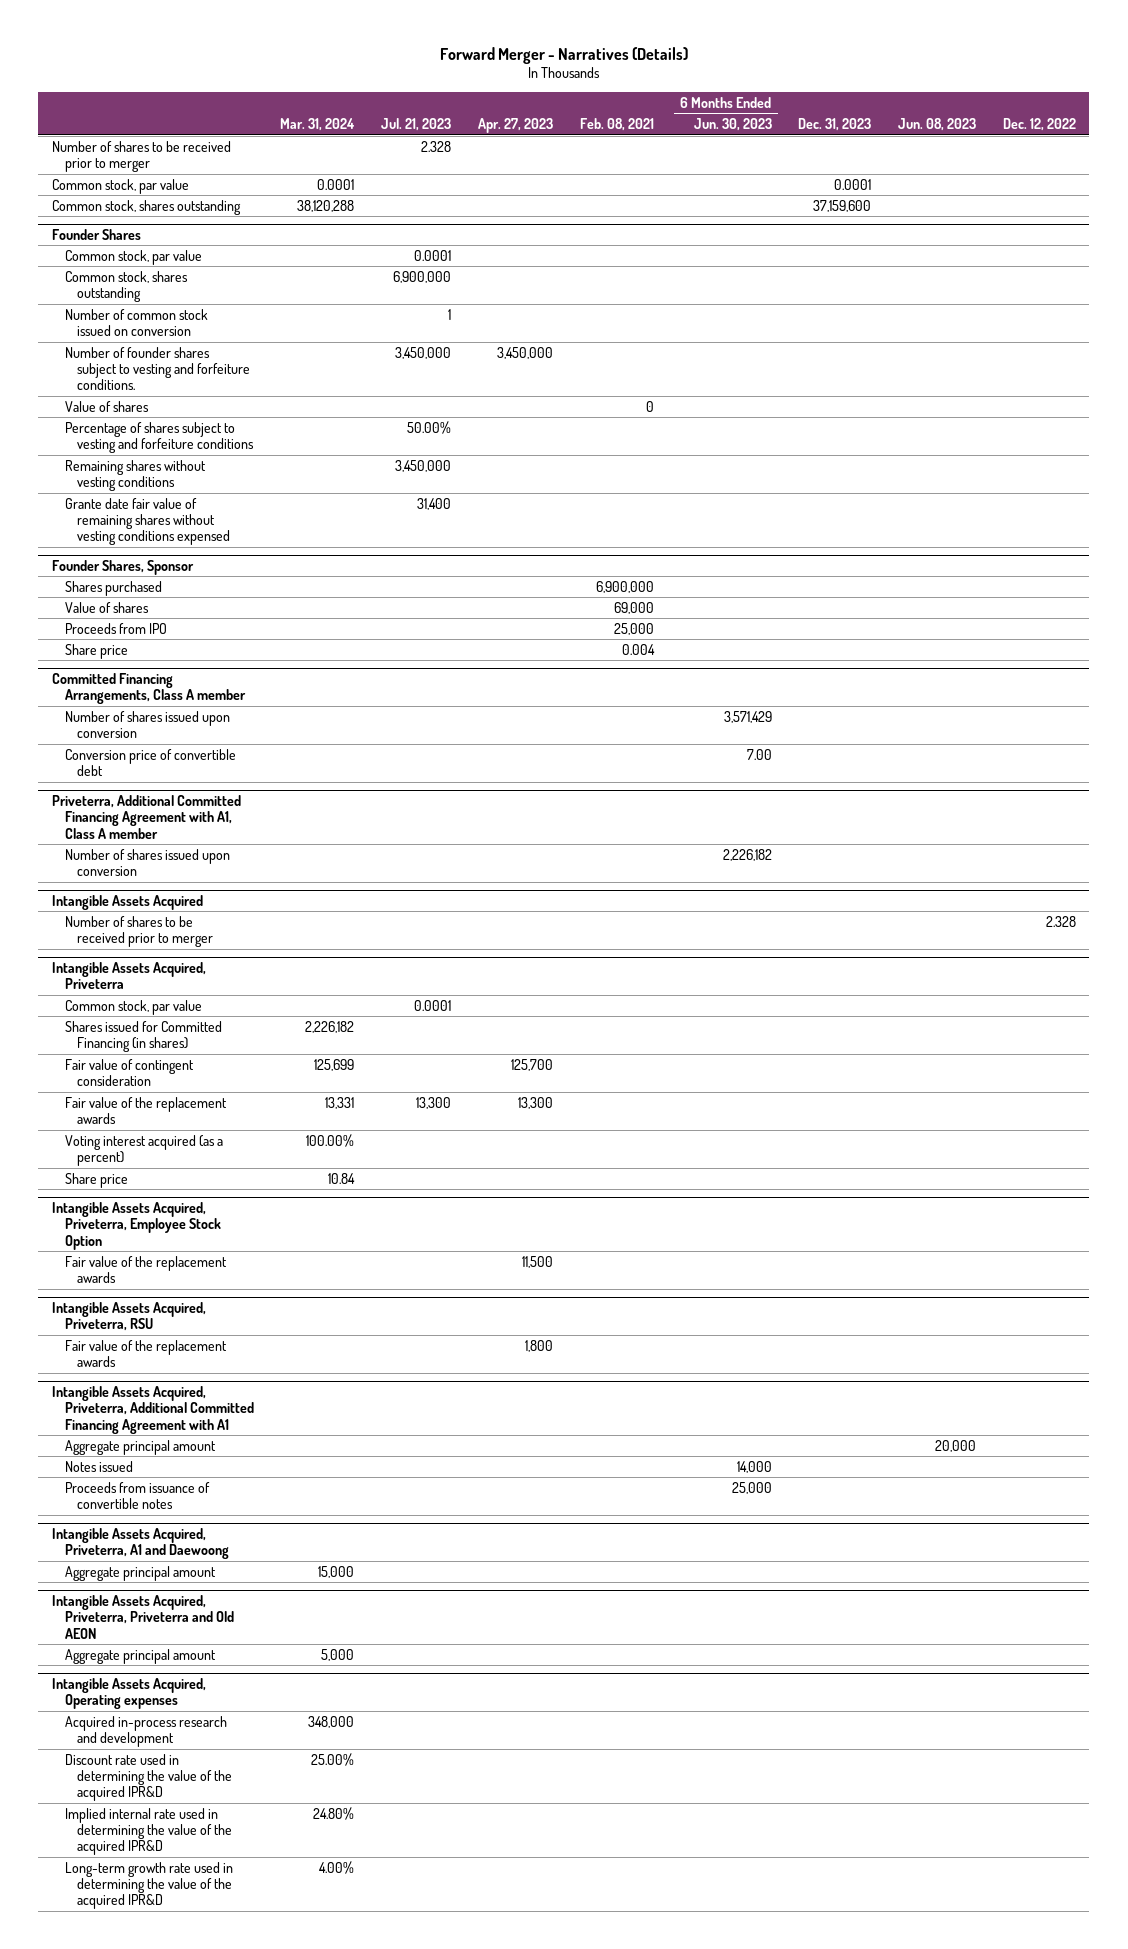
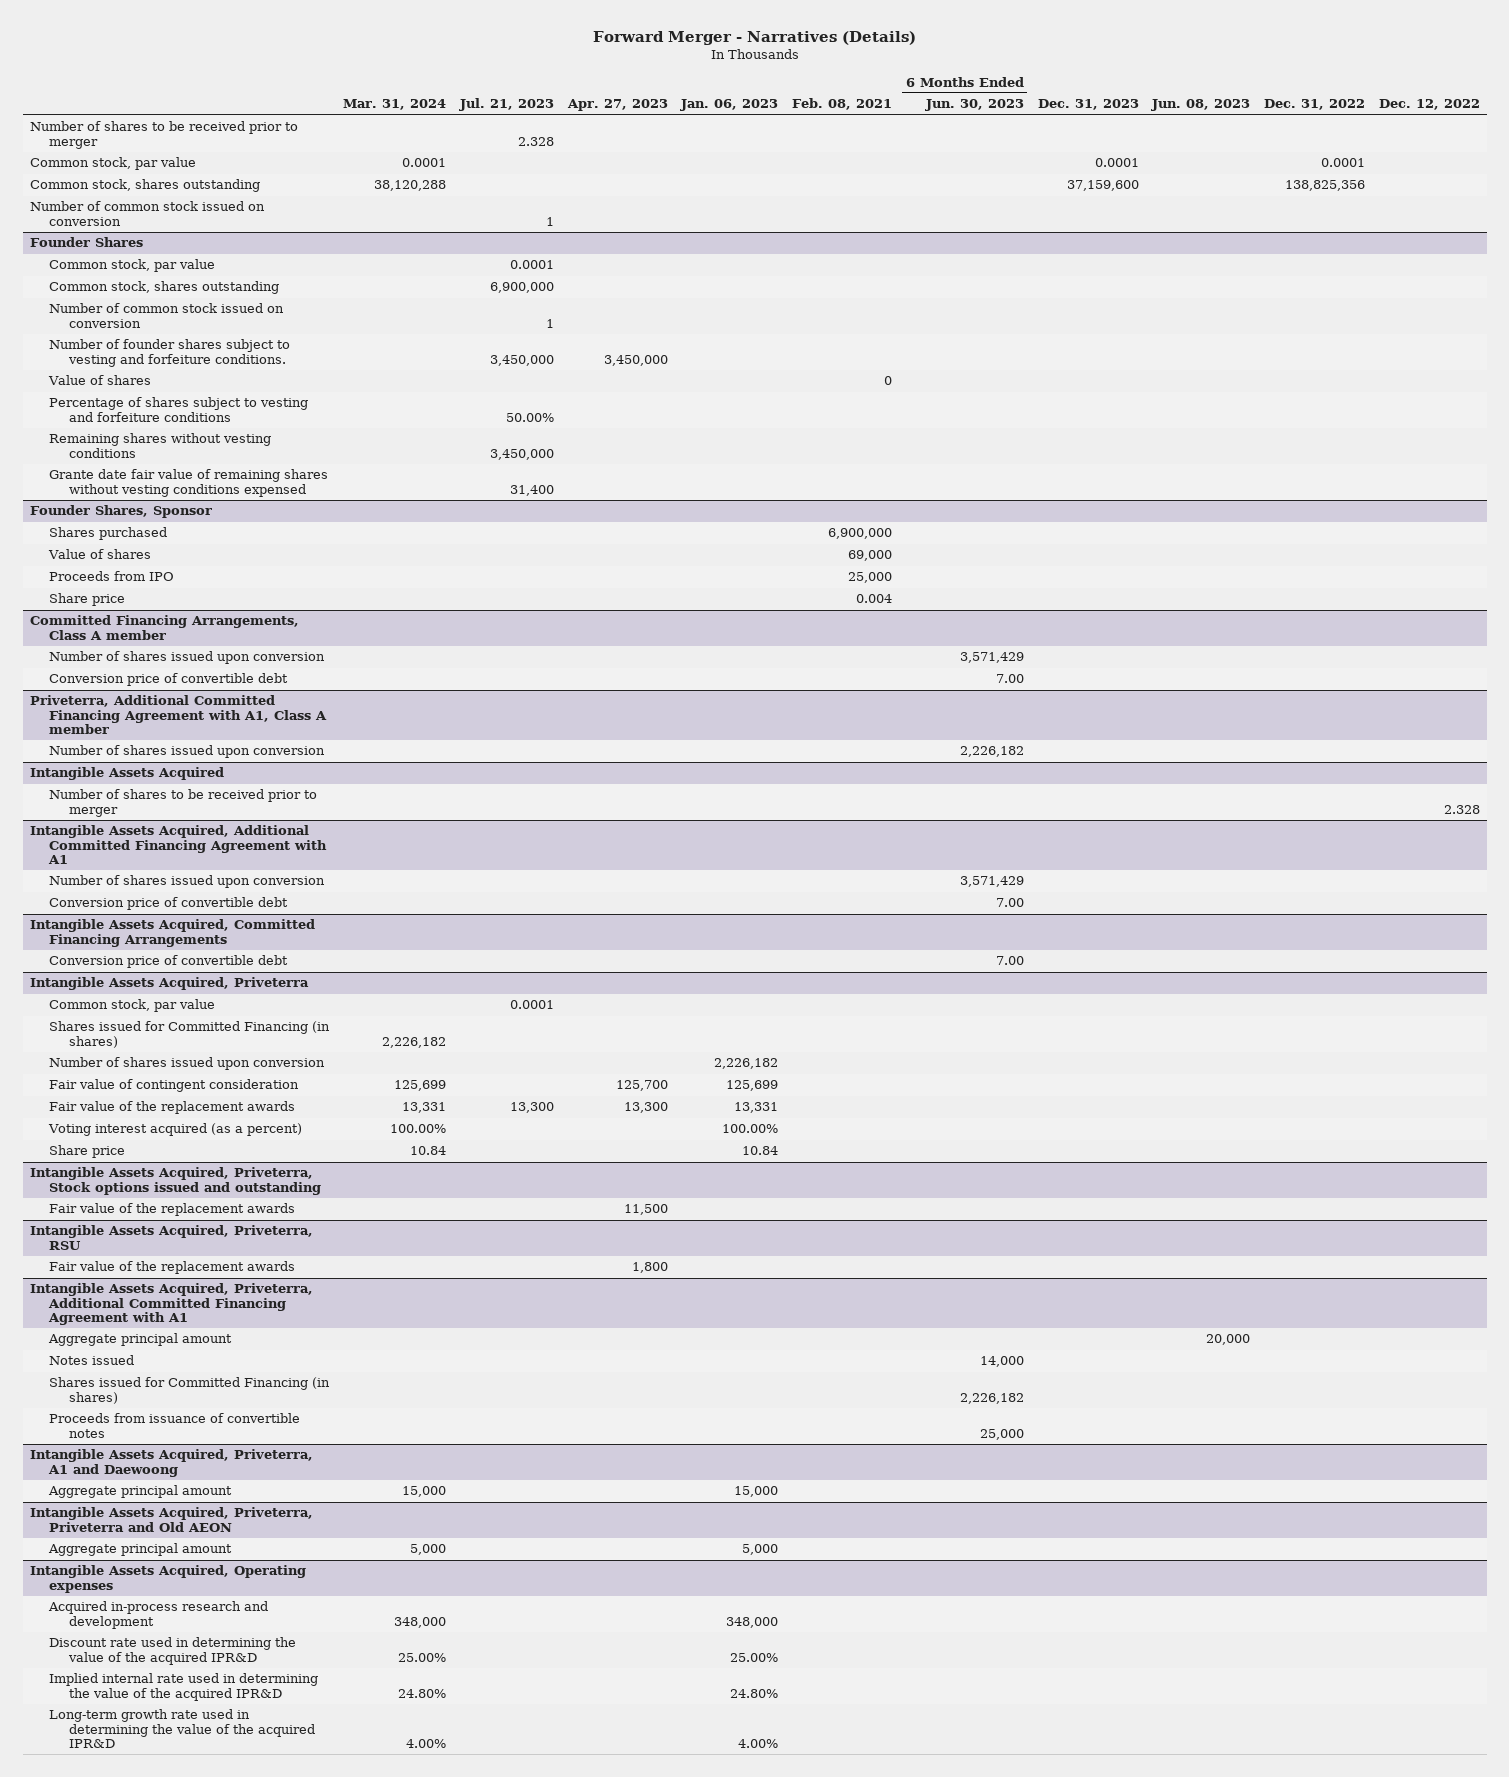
none -> [680,99,779,112] Jan. 06, 2023
none -> [1264,99,1366,111] Dec. 31, 2022
none -> [29,201,265,226] Number of common stock issued on conversion
none -> [29,825,328,865] Intangible Assets Acquired, Additional Committed Financing Agreement with A1
none -> [49,875,326,889] Number of shares issued upon conversion
none -> [49,897,289,911] Conversion price of convertible debt
none -> [29,919,315,947] Intangible Assets Acquired, Committed Financing Arrangements
none -> [49,955,289,969] Conversion price of convertible debt
none -> [49,1057,326,1071] Number of shares issued upon conversion
[51,1201,221,1250] Intangible Assets Acquired, Priveterra, Employee Stock Option -> [29,1167,322,1195] Intangible Assets Acquired, Priveterra, Stock options issued and outstanding
none -> [49,1377,331,1404] Shares issued for Committed Financing (in shares)

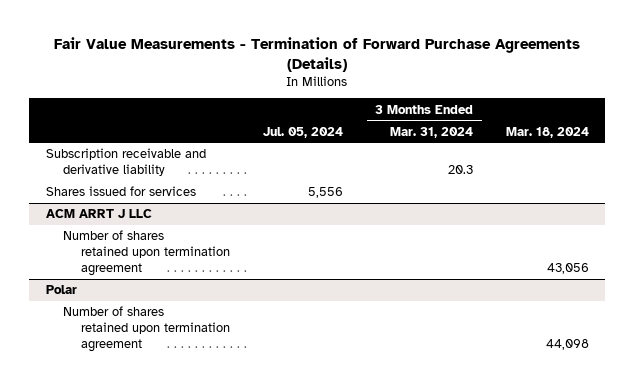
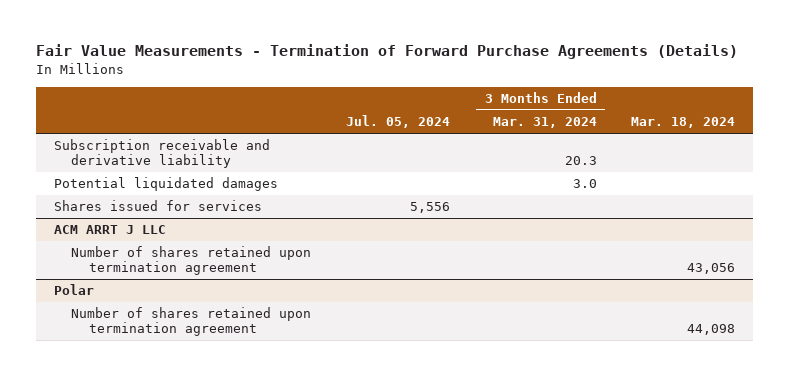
none -> [53,177,278,192] Potential liquidated damages

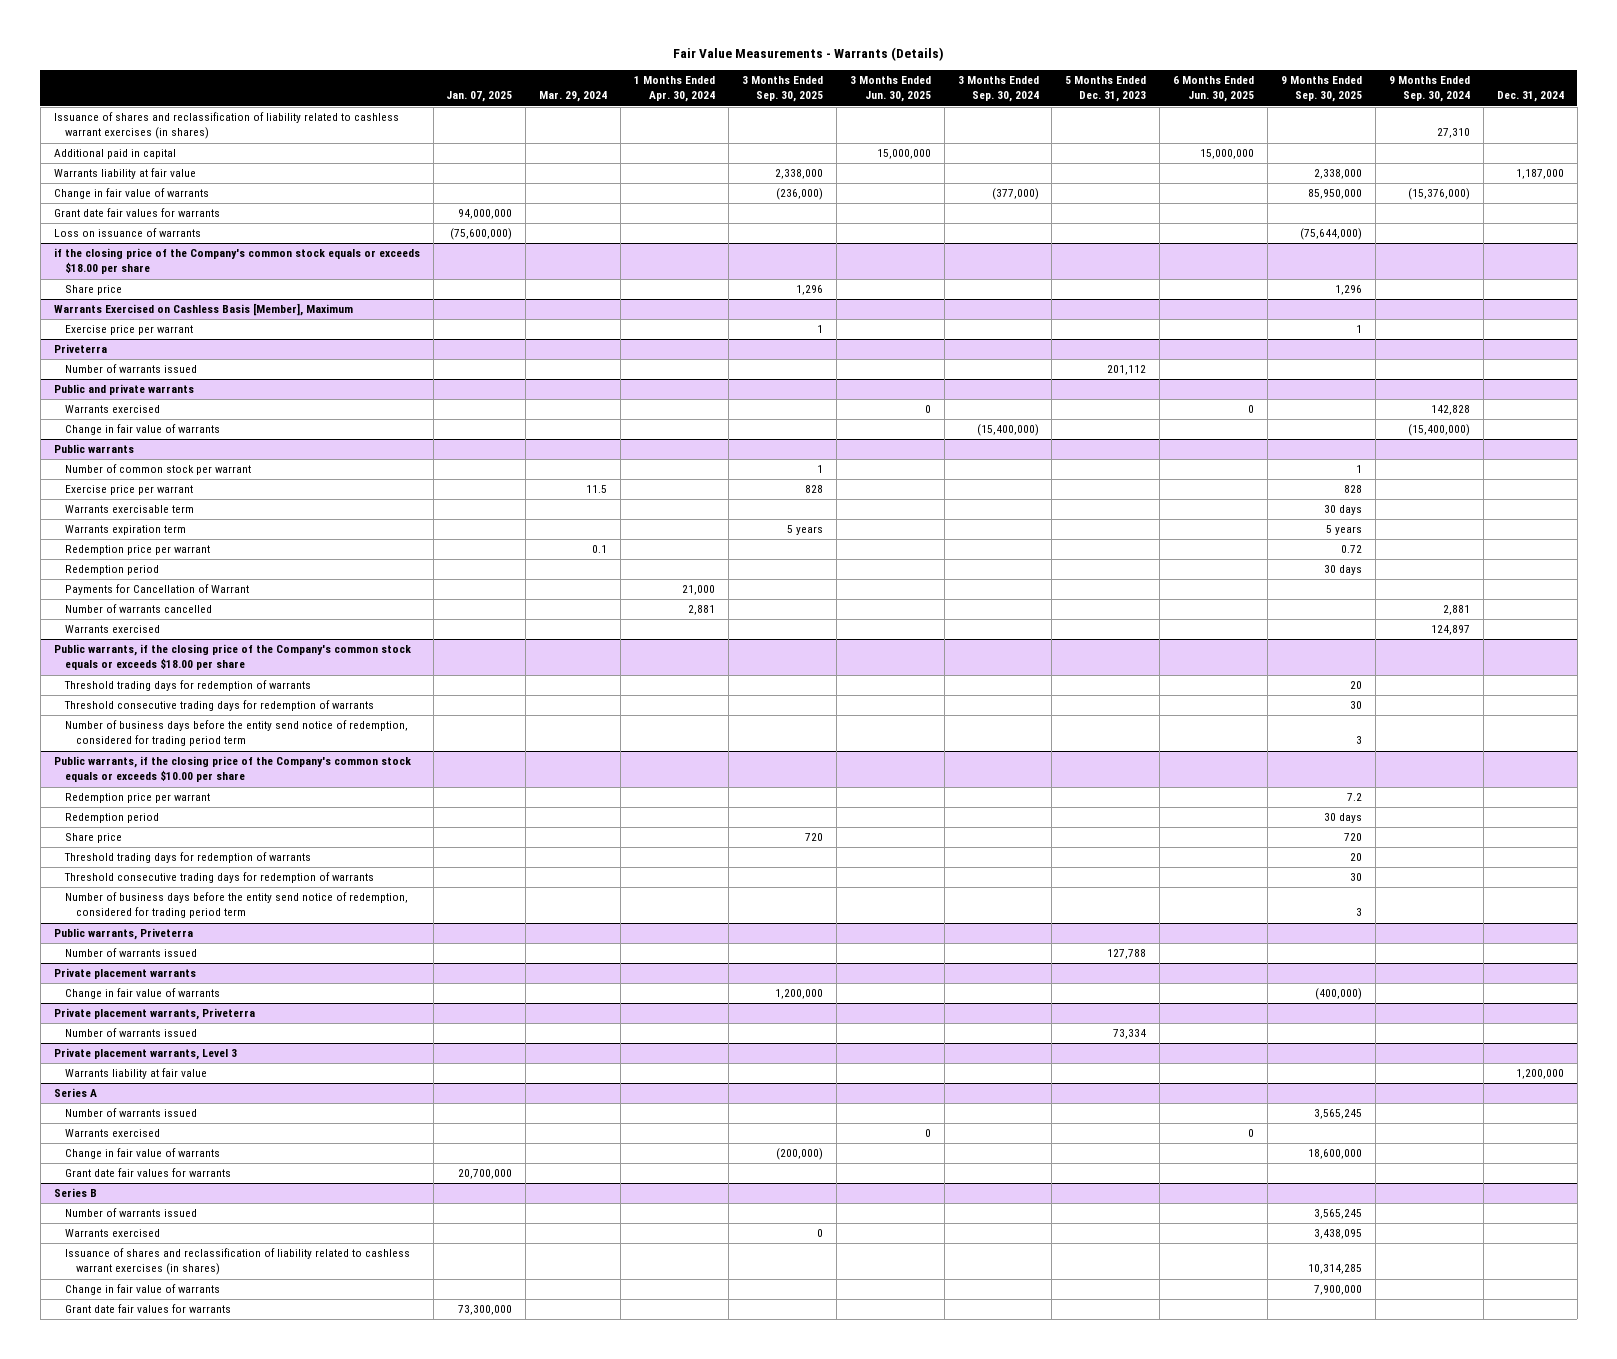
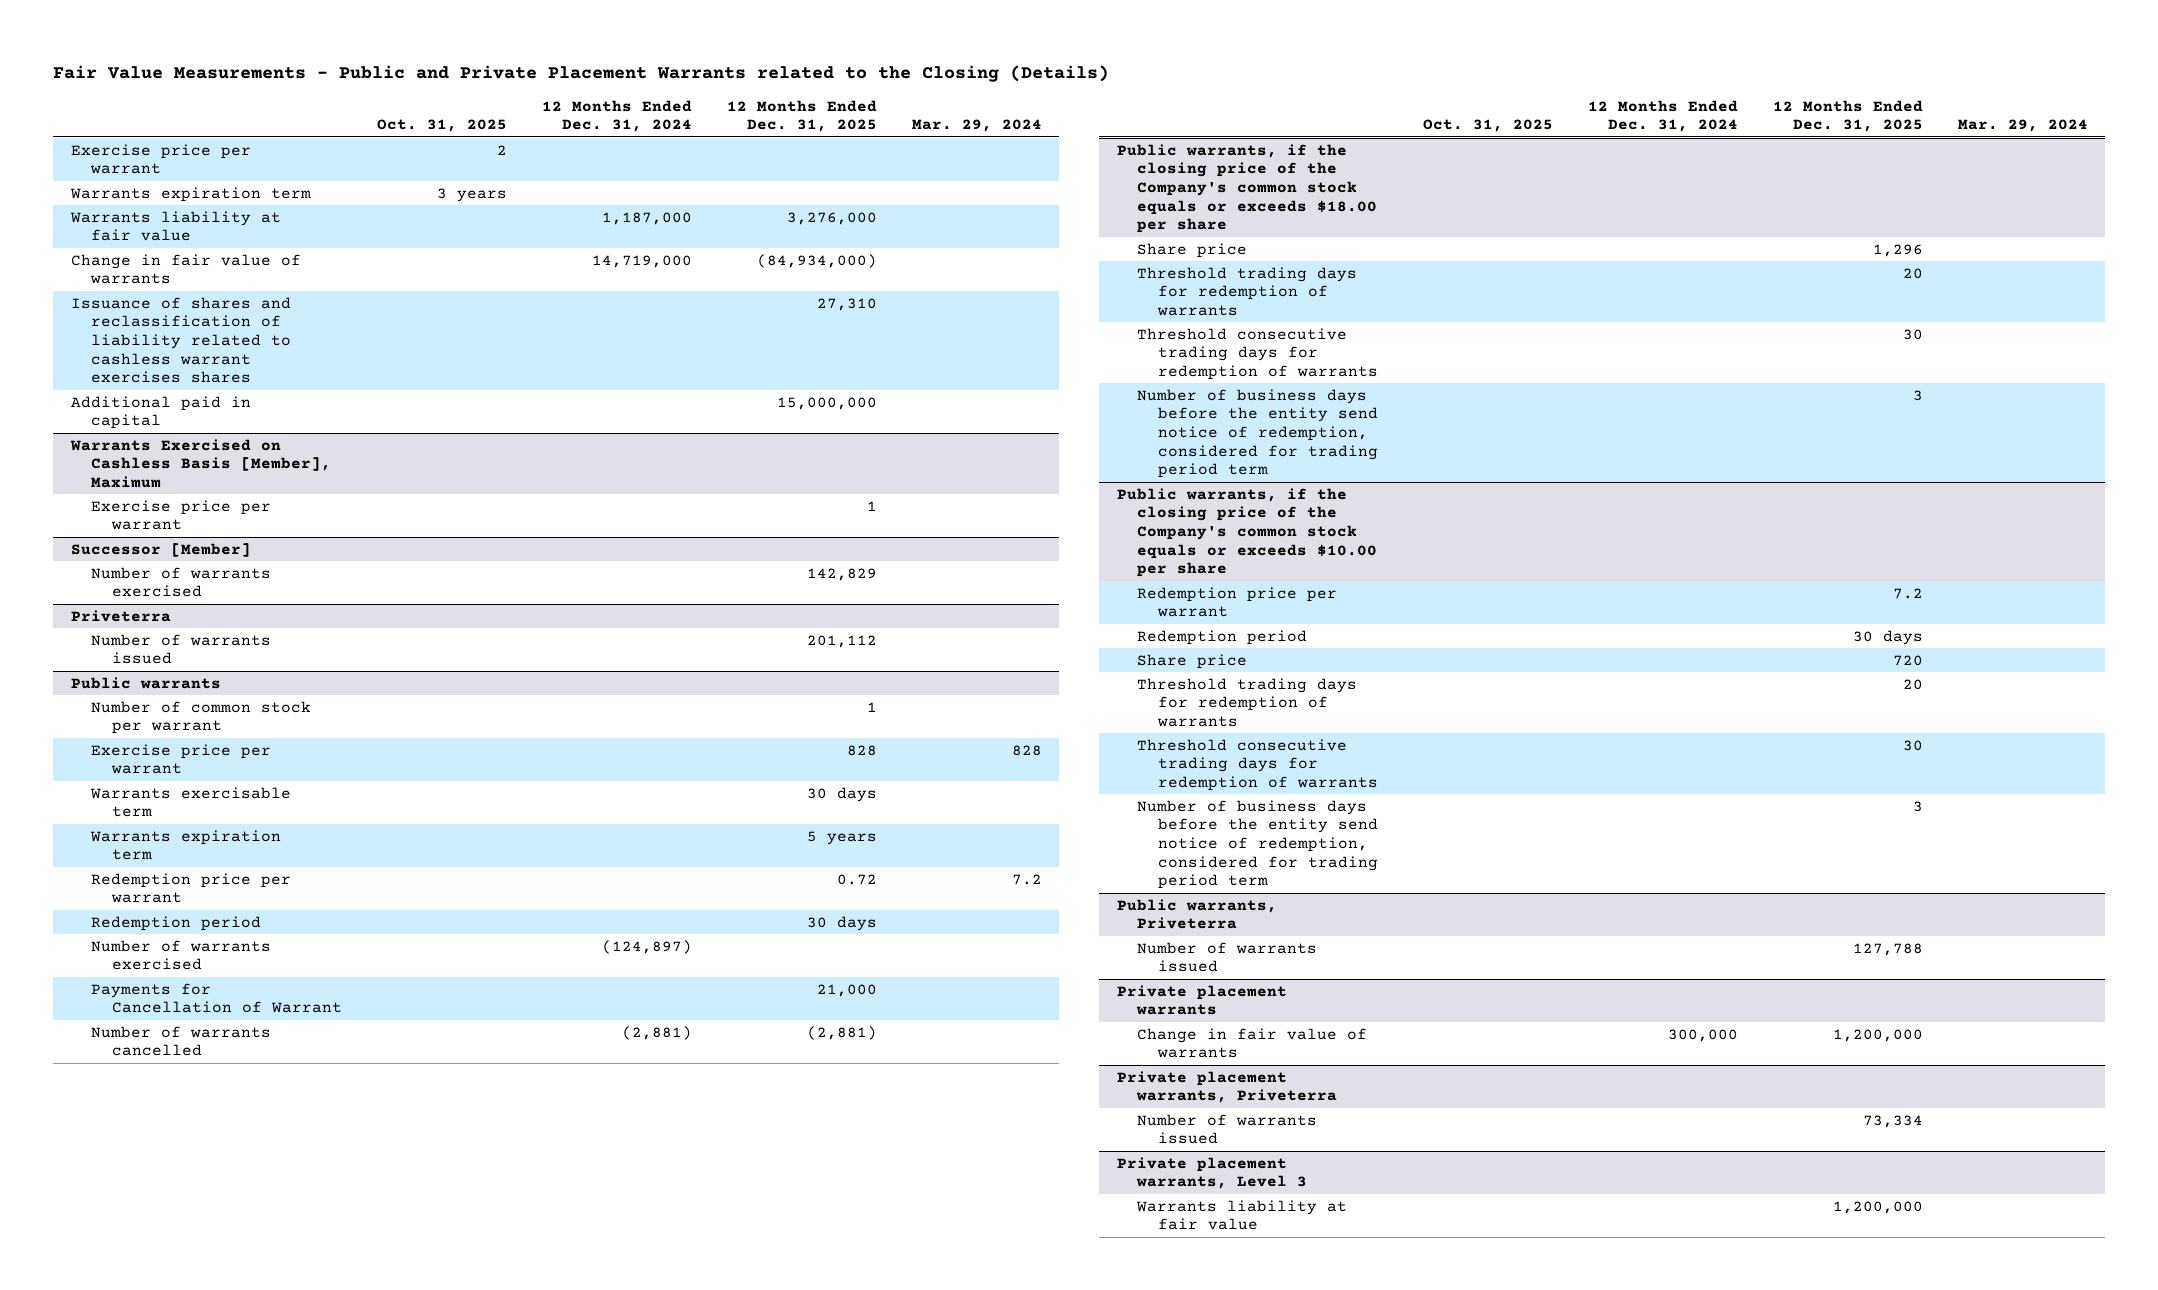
[672,47,944,62] Fair Value Measurements - Warrants (Details) -> [53,64,1110,82] Fair Value Measurements - Public and Private Placement Warrants related to the Closing (Details)
[446,91,513,103] Jan. 07, 2025 -> none
[634,76,716,103] 1 Months Ended Apr. 30, 2024 -> none
[741,76,823,103] 3 Months Ended Sep. 30, 2025 -> none
[849,76,931,103] 3 Months Ended Jun. 30, 2025 -> none
[957,76,1039,103] 3 Months Ended Sep. 30, 2024 -> none
[1065,76,1147,103] 5 Months Ended Dec. 31, 2023 -> none
[1173,76,1255,103] 6 Months Ended Jun. 30, 2025 -> none
[1281,76,1363,103] 9 Months Ended Sep. 30, 2025 -> none
[1388,76,1470,103] 9 Months Ended Sep. 30, 2024 -> none
[1496,91,1564,103] Dec. 31, 2024 -> none
none -> [376,119,507,133] Oct. 31, 2025
none -> [541,99,692,133] 12 Months Ended Dec. 31, 2024
none -> [726,99,877,133] 12 Months Ended Dec. 31, 2025
[53,112,399,140] Issuance of shares and reclassification of liability related to cashless warrant exercises (in shares) -> none
none -> [70,143,251,175] Exercise price per warrant
none -> [69,186,311,202] Warrants expiration term
[53,208,220,218] Grant date fair values for warrants -> none
[53,228,201,238] Loss on issuance of warrants -> none
[53,248,420,275] if the closing price of the Company's common stock equals or exceeds $18.00 per share -> none
[64,285,122,296] Share price -> none
none -> [70,296,292,384] Issuance of shares and reclassification of liability related to cashless warrant exercises shares
[53,149,176,160] Additional paid in capital -> [70,395,251,430] Additional paid in capital
none -> [70,542,251,557] Successor [Member]
none -> [91,566,272,598] Number of warrants exercised
[53,384,194,396] Public and private warrants -> none
[64,405,160,414] Warrants exercised -> none
[64,424,220,436] Change in fair value of warrants -> none
[586,485,608,494] 11.5 -> [1011,744,1042,756] 828
[592,545,608,554] 0.1 -> [1011,873,1042,885] 7.2
none -> [91,939,272,971] Number of warrants exercised
[64,625,160,634] Warrants exercised -> none
none -> [1137,242,1248,258] Share price
[53,1088,97,1098] Series A -> none
[64,1108,197,1118] Number of warrants issued -> none
[64,1129,160,1138] Warrants exercised -> none
[64,1148,220,1160] Change in fair value of warrants -> none
[64,1168,231,1178] Grant date fair values for warrants -> none
[53,1188,97,1198] Series B -> none
[64,1208,197,1218] Number of warrants issued -> none
[64,1229,160,1238] Warrants exercised -> none
[64,1248,410,1276] Issuance of shares and reclassification of liability related to cashless warrant exercises (in shares) -> none
[64,1284,220,1296] Change in fair value of warrants -> none
[64,1304,231,1314] Grant date fair values for warrants -> none

